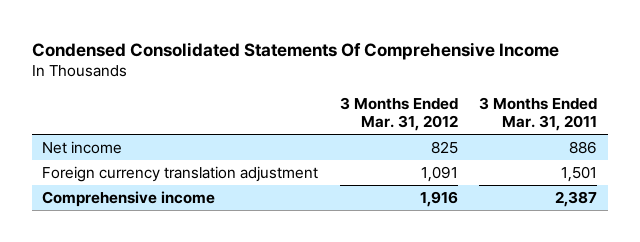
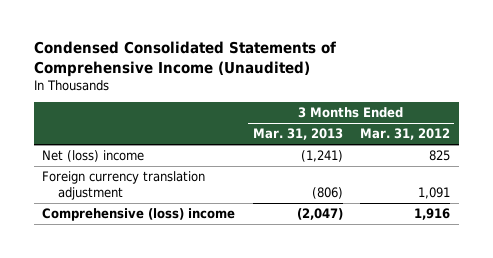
[31,41,559,60] Condensed Consolidated Statements Of Comprehensive Income -> [33,41,336,77] Condensed Consolidated Statements of Comprehensive Income (Unaudited)
[479,97,598,132] 3 Months Ended Mar. 31, 2011 -> none
none -> [252,128,343,141] Mar. 31, 2013
[42,140,123,154] Net income -> [42,150,145,163] Net (loss) income
[42,190,216,207] Comprehensive income -> [42,208,236,222] Comprehensive (loss) income

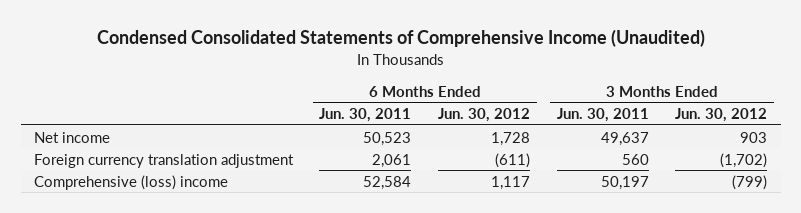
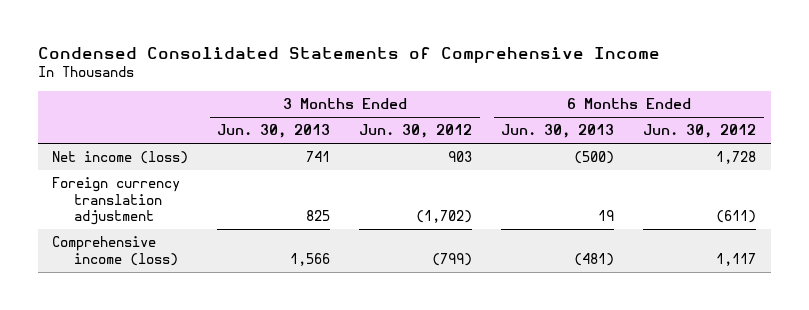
[96,29,705,48] Condensed Consolidated Statements of Comprehensive Income (Unaudited) -> [37,46,660,63] Condensed Consolidated Statements of Comprehensive Income
[319,107,412,122] Jun. 30, 2011 -> none
[556,107,649,122] Jun. 30, 2011 -> none
none -> [217,124,331,139] Jun. 30, 2013
none -> [501,124,615,139] Jun. 30, 2013
[33,131,110,143] Net income -> [52,151,189,165] Net income (loss)
[33,174,228,190] Comprehensive (loss) income -> [52,236,178,266] Comprehensive income (loss)

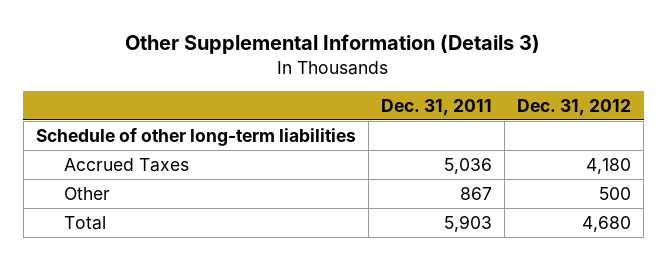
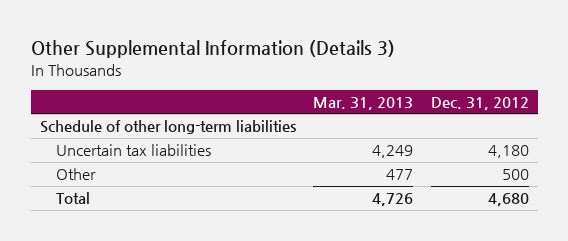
[380,98,492,116] Dec. 31, 2011 -> none
none -> [313,96,414,110] Mar. 31, 2013
[63,157,189,172] Accrued Taxes -> [56,144,212,157] Uncertain tax liabilities

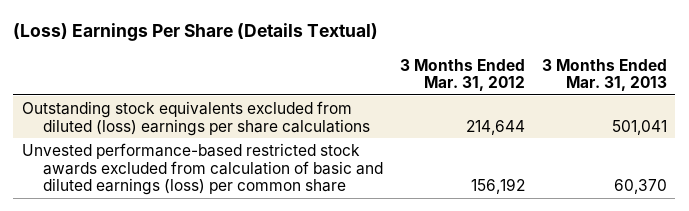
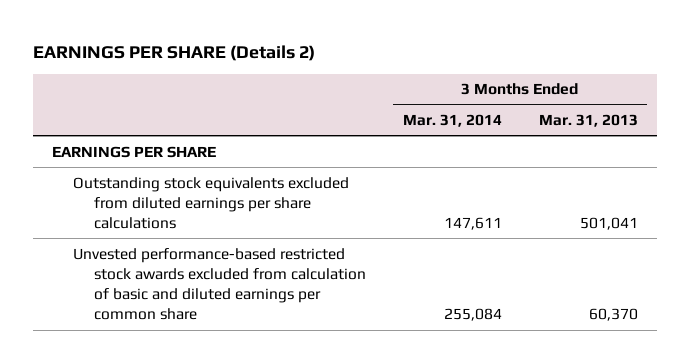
[13,23,379,42] (Loss) Earnings Per Share (Details Textual) -> [33,44,316,61] EARNINGS PER SHARE (Details 2)
[400,58,526,92] 3 Months Ended Mar. 31, 2012 -> none
none -> [402,114,502,128] Mar. 31, 2014
none -> [51,145,216,158] EARNINGS PER SHARE
[21,100,371,136] Outstanding stock equivalents excluded from diluted (loss) earnings per share calculations -> [72,176,349,230] Outstanding stock equivalents excluded from diluted earnings per share calculations
[21,142,384,196] Unvested performance-based restricted stock awards excluded from calculation of basic and diluted earnings (loss) per common share -> [72,247,366,321] Unvested performance-based restricted stock awards excluded from calculation of basic and diluted earnings per common share

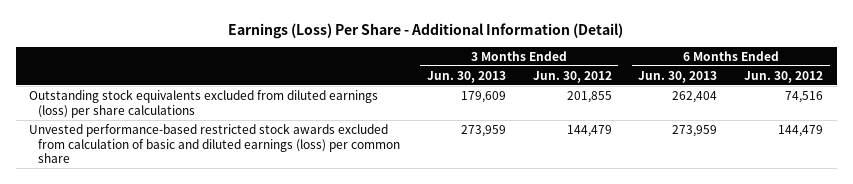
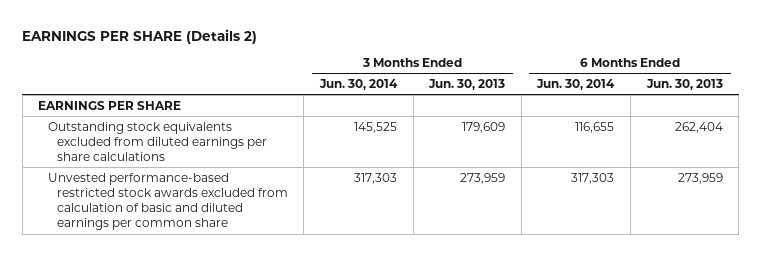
[228,22,624,39] Earnings (Loss) Per Share - Additional Information (Detail) -> [22,28,258,44] EARNINGS PER SHARE (Details 2)
[532,70,612,83] Jun. 30, 2012 -> none
[744,70,824,83] Jun. 30, 2012 -> none
none -> [319,79,399,91] Jun. 30, 2014
none -> [536,79,616,91] Jun. 30, 2014
none -> [38,100,182,110] EARNINGS PER SHARE
[29,88,379,118] Outstanding stock equivalents excluded from diluted earnings (loss) per share calculations -> [47,121,267,162] Outstanding stock equivalents excluded from diluted earnings per share calculations
[29,122,400,164] Unvested performance-based restricted stock awards excluded from calculation of basic and diluted earnings (loss) per common share -> [47,172,288,231] Unvested performance-based restricted stock awards excluded from calculation of basic and diluted earnings per common share

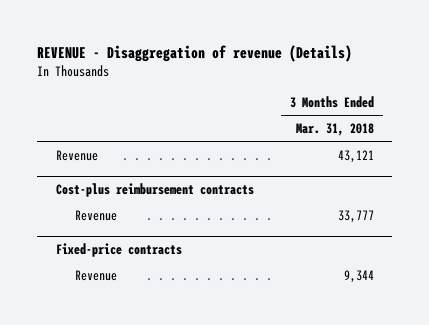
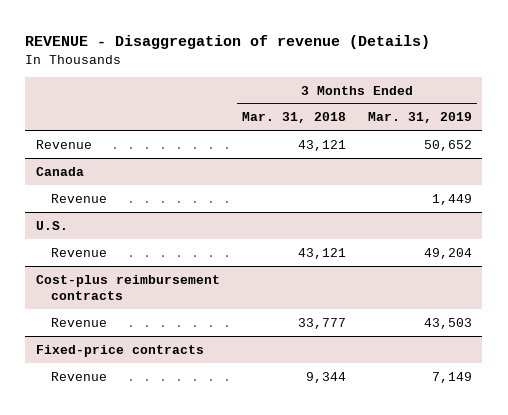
none -> [367,112,472,124] Mar. 31, 2019
none -> [36,166,85,176] Canada
none -> [51,193,108,203] Revenue
none -> [36,220,69,230] U.S.
none -> [51,247,108,257] Revenue

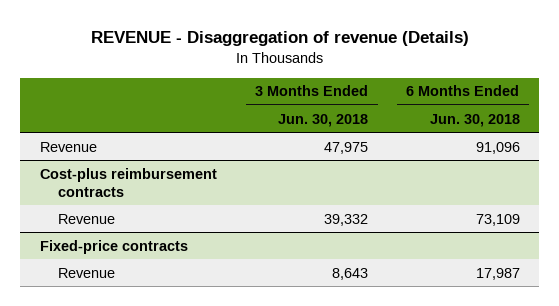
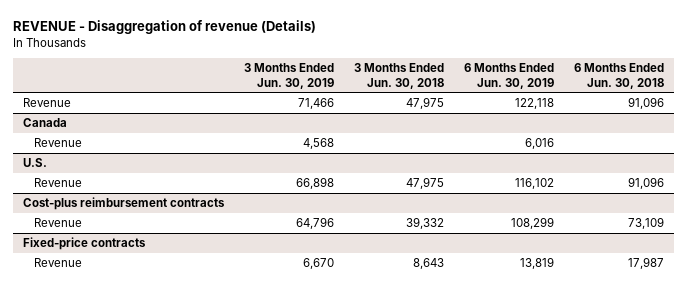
none -> [244,63,335,89] 3 Months Ended Jun. 30, 2019
none -> [464,63,555,89] 6 Months Ended Jun. 30, 2019
none -> [23,118,68,128] Canada
none -> [33,138,82,148] Revenue
none -> [23,158,48,168] U.S.
none -> [33,178,82,188] Revenue

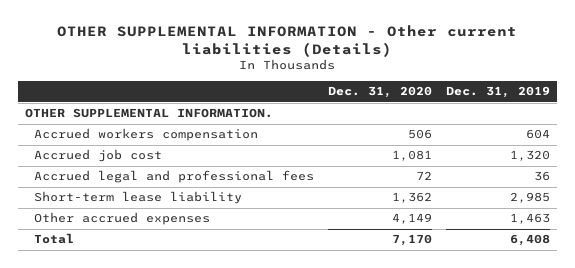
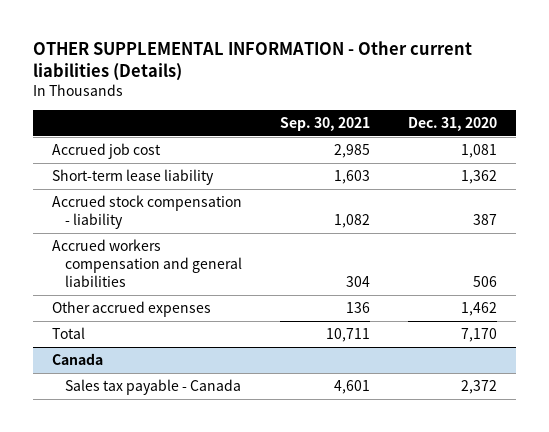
[446,86,551,99] Dec. 31, 2019 -> none
none -> [280,117,371,132] Sep. 30, 2021
[24,108,273,119] OTHER SUPPLEMENTAL INFORMATION. -> none
[34,128,259,142] Accrued workers compensation -> none
[34,170,315,184] Accrued legal and professional fees -> none
none -> [51,194,242,230] Accrued stock compensation - liability
none -> [51,238,243,288] Accrued workers compensation and general liabilities
[392,213,433,225] 4,149 -> [461,301,498,316] 1,462
none -> [51,352,103,365] Canada
none -> [65,378,242,395] Sales tax payable - Canada

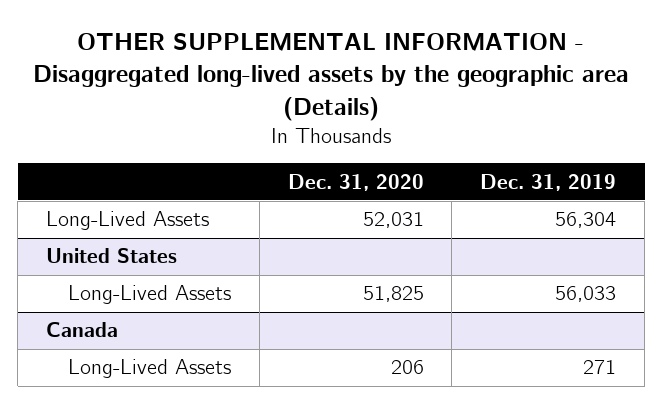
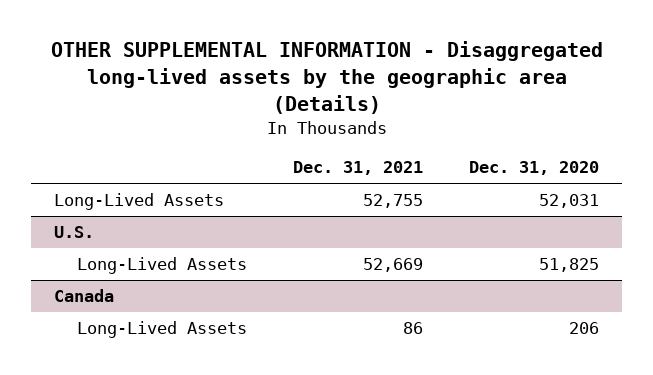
[480,173,617,191] Dec. 31, 2019 -> none
none -> [292,161,423,176] Dec. 31, 2021
[46,248,178,264] United States -> [53,226,94,239] U.S.

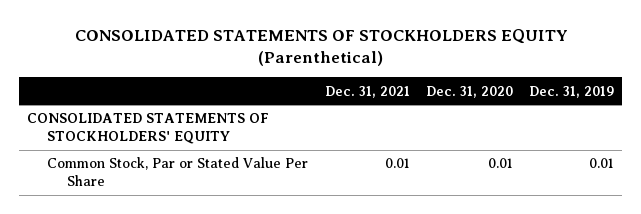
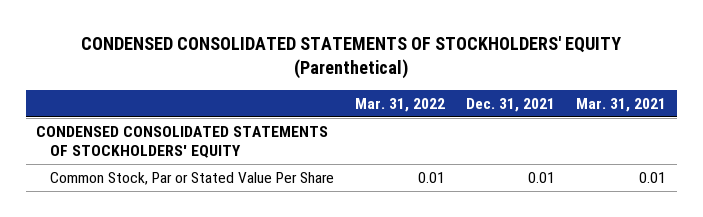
[74,29,568,67] CONSOLIDATED STATEMENTS OF STOCKHOLDERS EQUITY (Parenthetical) -> [81,35,622,80] CONDENSED CONSOLIDATED STATEMENTS OF STOCKHOLDERS' EQUITY (Parenthetical)
[425,85,513,98] Dec. 31, 2020 -> none
[529,85,615,98] Dec. 31, 2019 -> none
none -> [355,98,446,113] Mar. 31, 2022
none -> [576,98,667,113] Mar. 31, 2021
[27,113,270,145] CONSOLIDATED STATEMENTS OF STOCKHOLDERS' EQUITY -> [36,126,329,158] CONDENSED CONSOLIDATED STATEMENTS OF STOCKHOLDERS' EQUITY

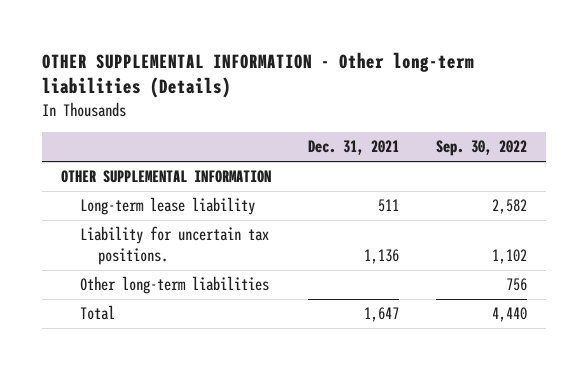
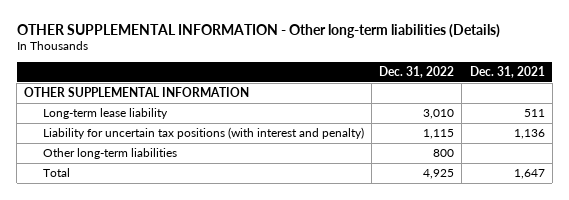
[436,140,528,157] Sep. 30, 2022 -> none
none -> [379,65,455,78] Dec. 31, 2022
[79,226,269,265] Liability for uncertain tax positions. -> [42,127,364,140] Liability for uncertain tax positions (with interest and penalty)

